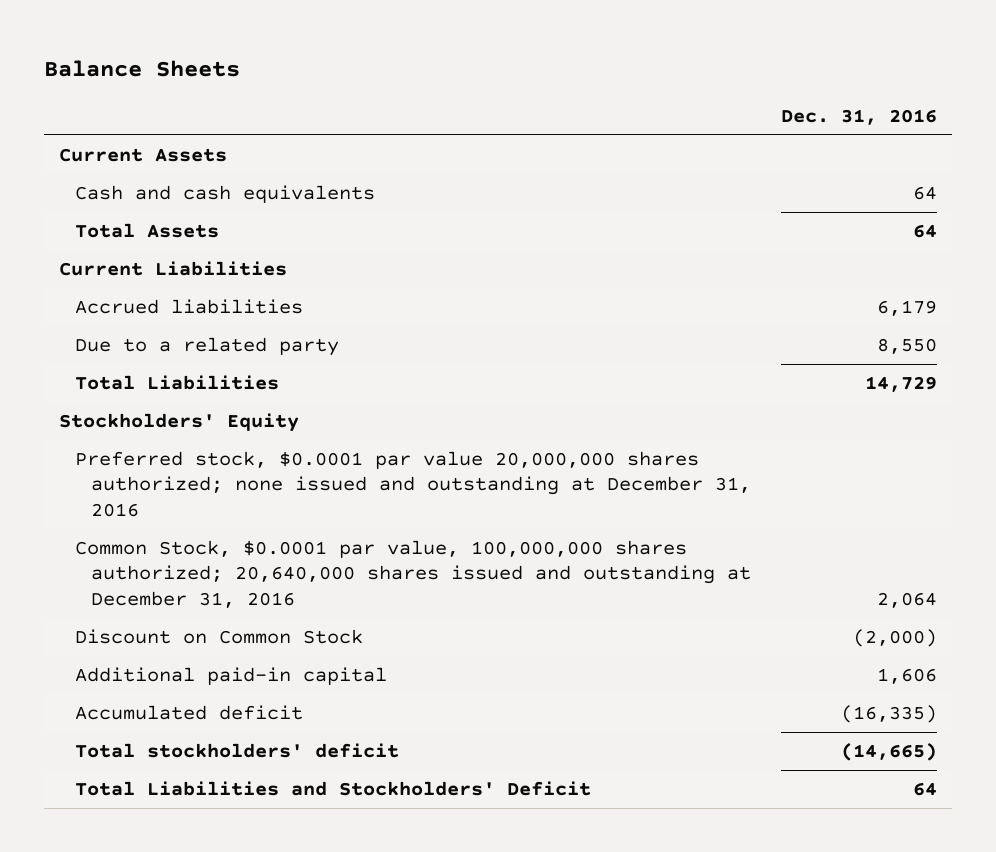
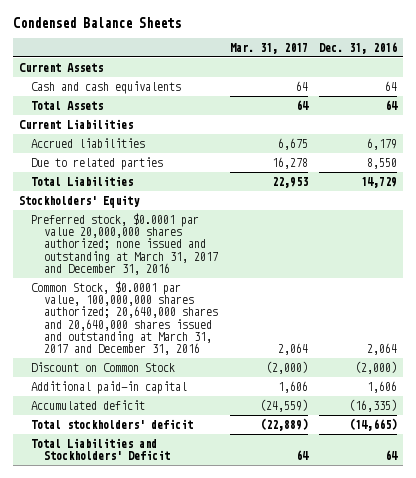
[43,59,240,77] Balance Sheets -> [12,17,181,29] Condensed Balance Sheets
none -> [229,42,308,54] Mar. 31, 2017
[74,337,339,357] Due to a related party -> [31,157,164,171] Due to related parties
[74,451,751,517] Preferred stock, $0.0001 par value 20,000,000 shares authorized; none issued and outstanding at December 31, 2016 -> [31,213,218,275] Preferred stock, $0.0001 par value 20,000,000 shares authorized; none issued and outstanding at March 31, 2017 and December 31, 2016
[74,540,751,608] Common Stock, $0.0001 par value, 100,000,000 shares authorized; 20,640,000 shares issued and outstanding at December 31, 2016 -> [31,281,218,356] Common Stock, $0.0001 par value, 100,000,000 shares authorized; 20,640,000 shares and 20,640,000 shares issued and outstanding at March 31, 2017 and December 31, 2016

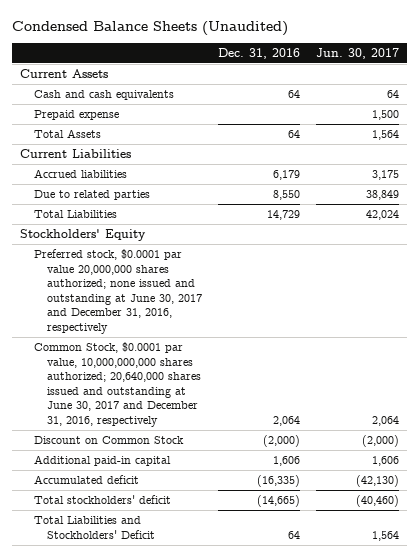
[12,17,181,29] Condensed Balance Sheets -> [12,20,289,36] Condensed Balance Sheets (Unaudited)
[229,42,308,54] Mar. 31, 2017 -> none
none -> [316,47,400,59] Jun. 30, 2017
none -> [33,110,119,121] Prepaid expense
[31,213,218,275] Preferred stock, $0.0001 par value 20,000,000 shares authorized; none issued and outstanding at March 31, 2017 and December 31, 2016 -> [33,249,203,334] Preferred stock, $0.0001 par value 20,000,000 shares authorized; none issued and outstanding at June 30, 2017 and December 31, 2016, respectively
[31,281,218,356] Common Stock, $0.0001 par value, 100,000,000 shares authorized; 20,640,000 shares and 20,640,000 shares issued and outstanding at March 31, 2017 and December 31, 2016 -> [33,342,202,427] Common Stock, $0.0001 par value, 10,000,000,000 shares authorized; 20,640,000 shares issued and outstanding at June 30, 2017 and December 31, 2016, respectively

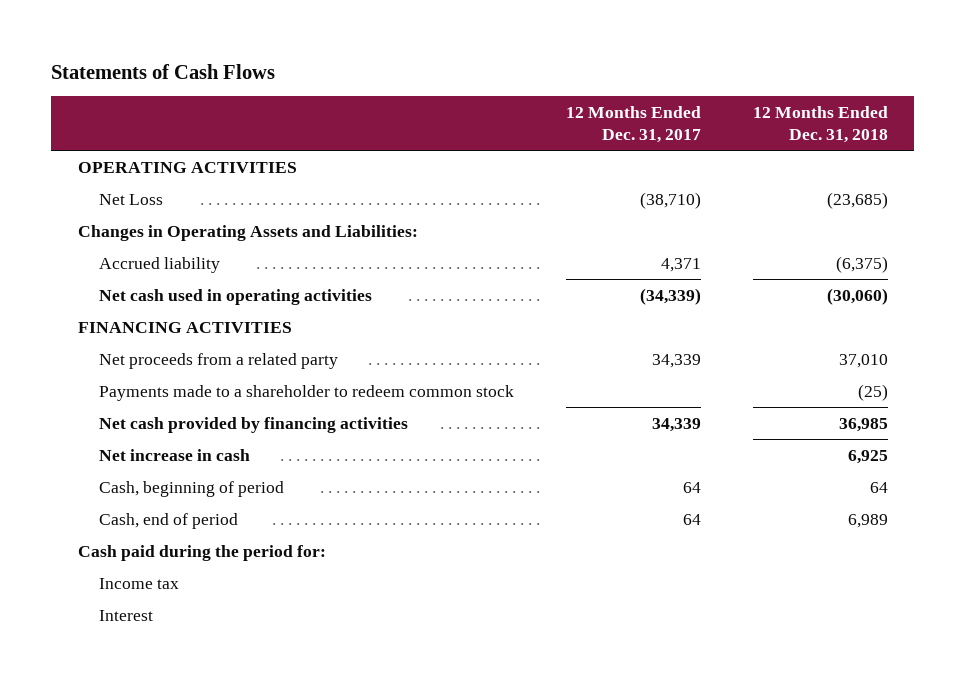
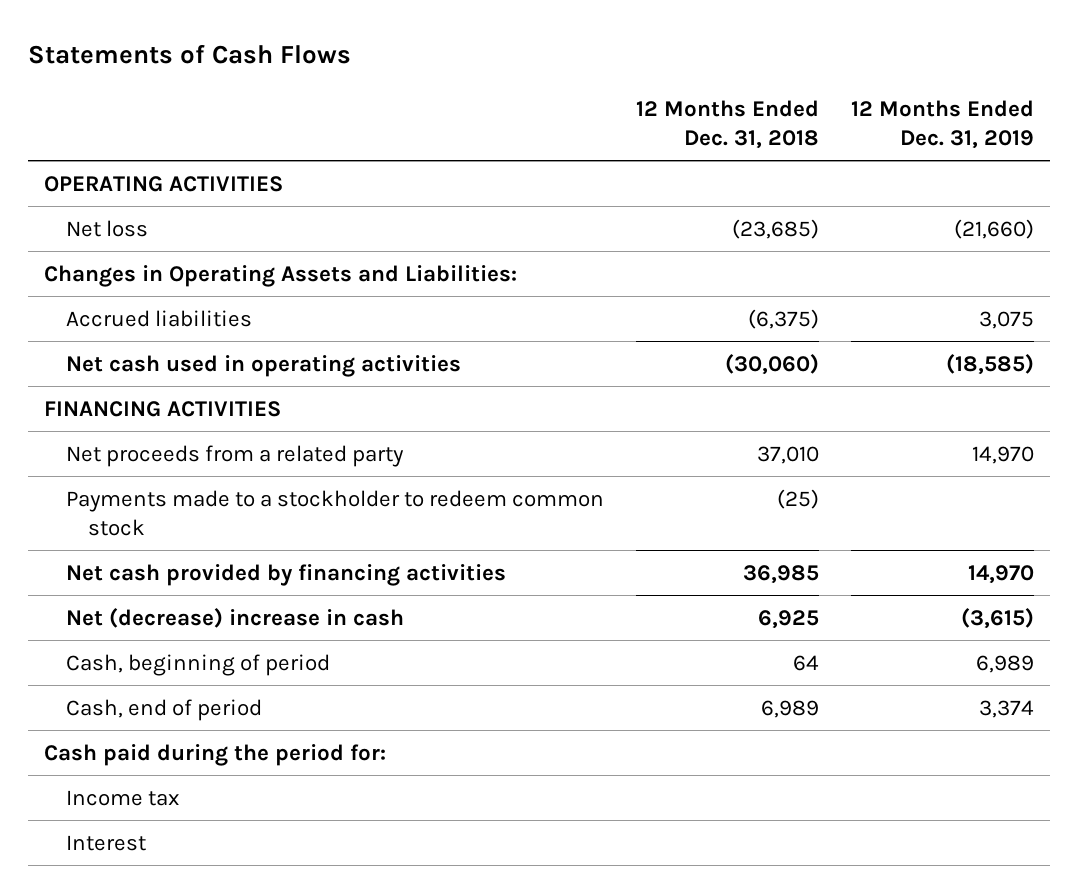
[566,106,702,143] 12 Months Ended Dec. 31, 2017 -> none
none -> [850,99,1034,149] 12 Months Ended Dec. 31, 2019
[98,193,163,205] Net Loss -> [66,219,149,237] Net loss
[98,256,220,273] Accrued liability -> [66,309,253,327] Accrued liabilities
[98,384,514,401] Payments made to a shareholder to redeem common stock -> [66,489,605,536] Payments made to a stockholder to redeem common stock
[98,448,250,461] Net increase in cash -> [66,607,405,628] Net (decrease) increase in cash

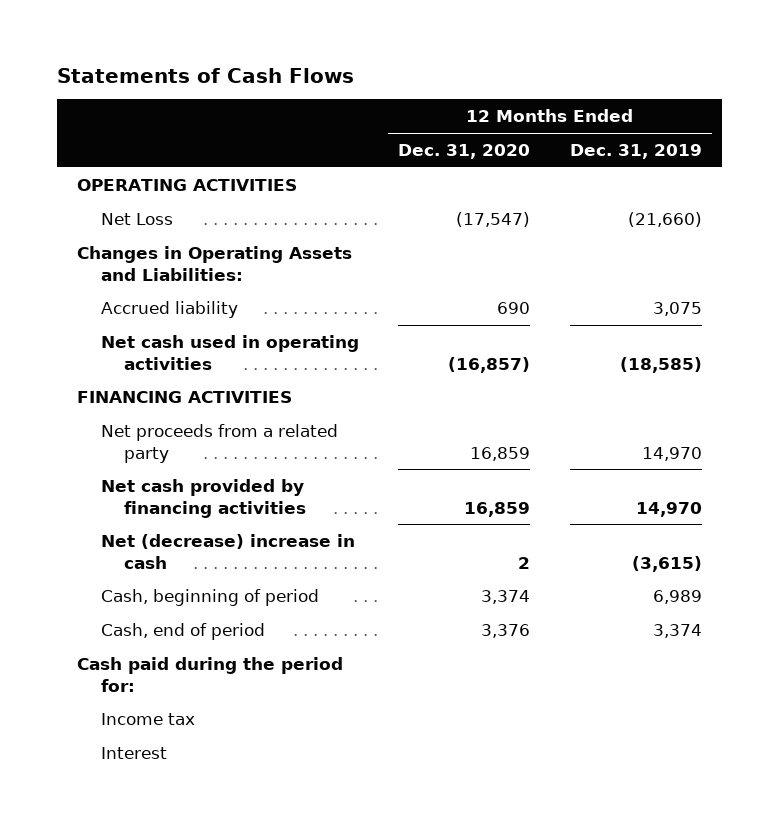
[635,99,819,149] 12 Months Ended Dec. 31, 2018 -> none
none -> [398,144,531,160] Dec. 31, 2020
[66,219,149,237] Net loss -> [100,212,173,225] Net Loss
[66,309,253,327] Accrued liabilities -> [100,300,238,318] Accrued liability
[66,489,605,536] Payments made to a stockholder to redeem common stock -> none

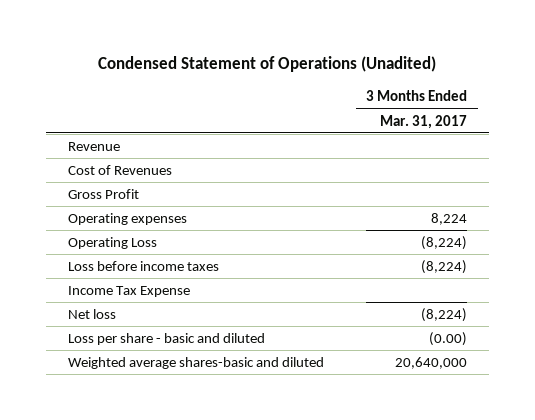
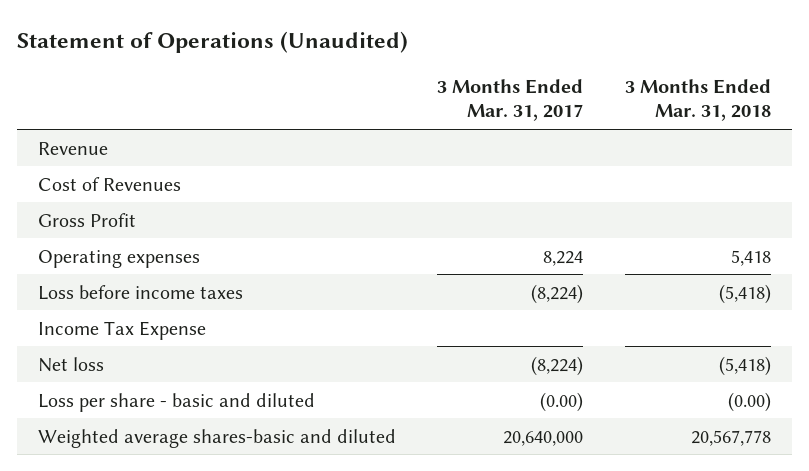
[98,56,437,73] Condensed Statement of Operations (Unadited) -> [17,31,409,54] Statement of Operations (Unaudited)
none -> [624,78,771,122] 3 Months Ended Mar. 31, 2018
[67,236,157,249] Operating Loss -> none

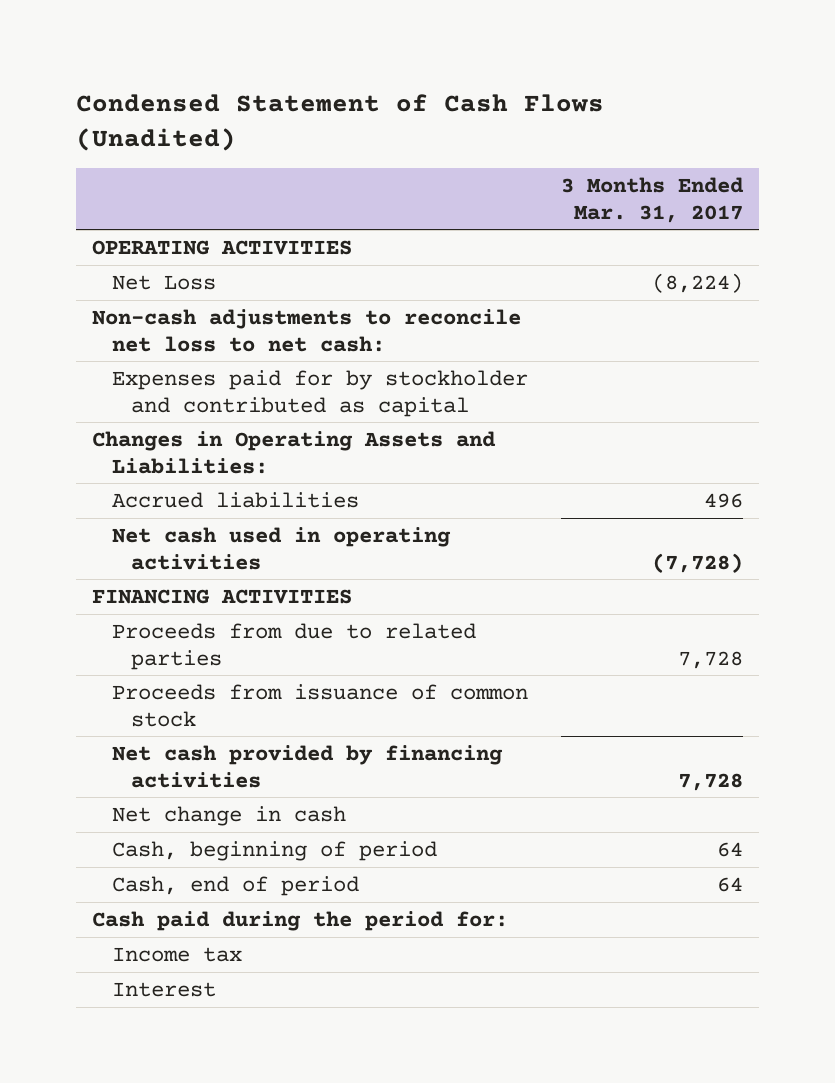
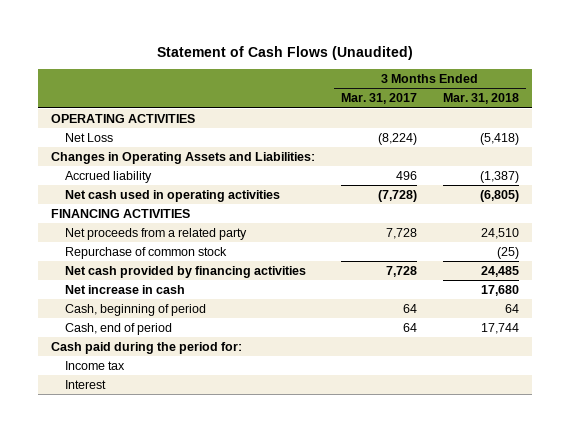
[75,93,604,151] Condensed Statement of Cash Flows (Unadited) -> [157,45,414,60] Statement of Cash Flows (Unaudited)
none -> [443,93,520,105] Mar. 31, 2018
[92,308,522,352] Non-cash adjustments to reconcile net loss to net cash: -> none
[111,369,528,417] Expenses paid for by stockholder and contributed as capital -> none
[111,491,359,508] Accrued liabilities -> [64,170,152,183] Accrued liability
[111,683,528,727] Proceeds from issuance of common stock -> none
[111,622,476,670] Proceeds from due to related parties -> [64,227,247,240] Net proceeds from a related party
none -> [64,246,227,259] Repurchase of common stock
[111,805,346,826] Net change in cash -> [64,284,185,294] Net increase in cash

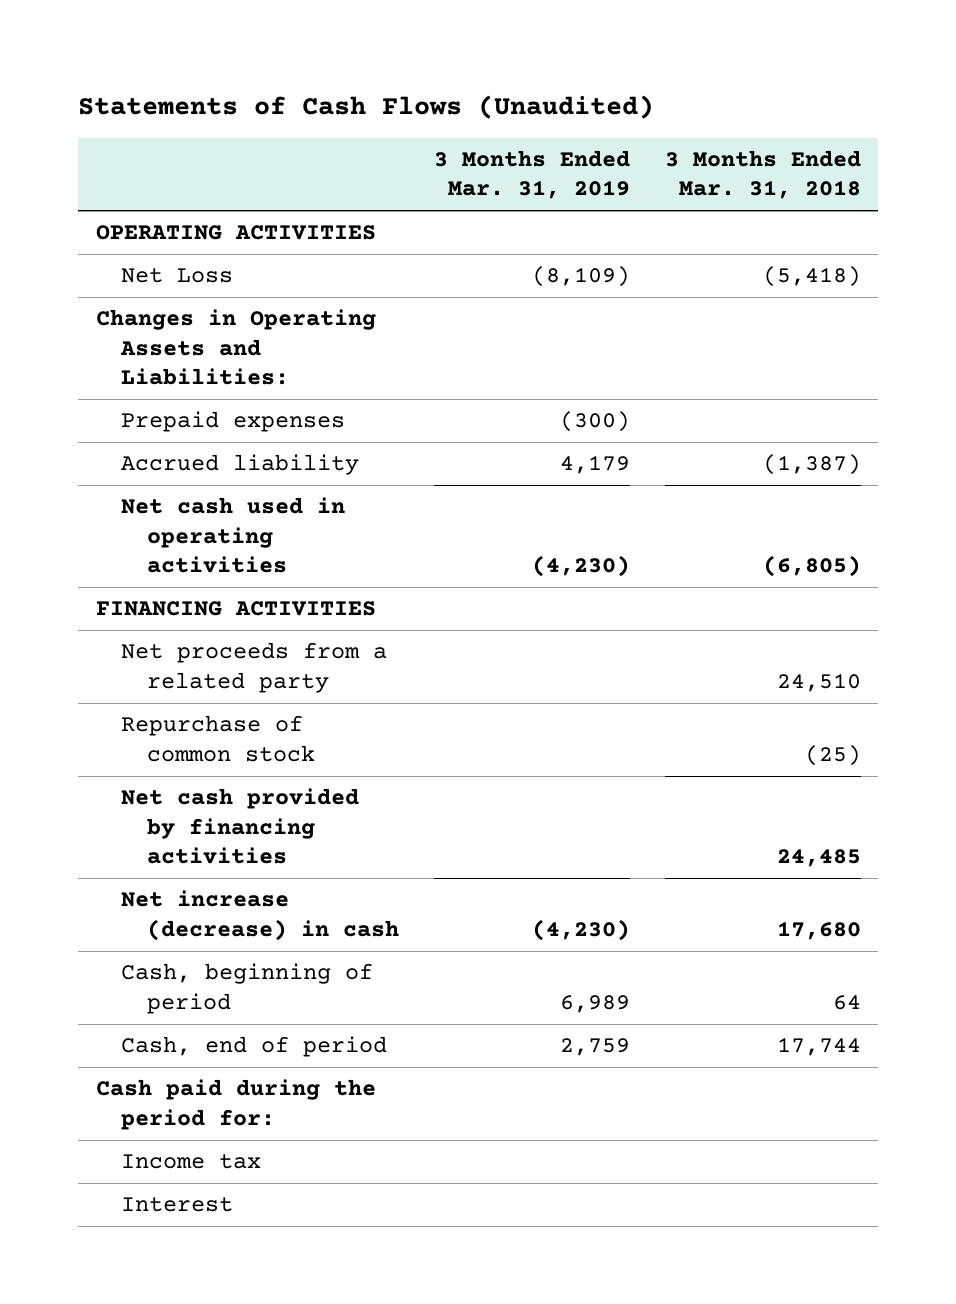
[157,45,414,60] Statement of Cash Flows (Unaudited) -> [78,95,655,120] Statements of Cash Flows (Unaudited)
[341,93,418,105] Mar. 31, 2017 -> none
none -> [433,149,630,200] 3 Months Ended Mar. 31, 2019
none -> [121,411,346,433] Prepaid expenses
[64,284,185,294] Net increase in cash -> [121,890,400,941] Net increase (decrease) in cash

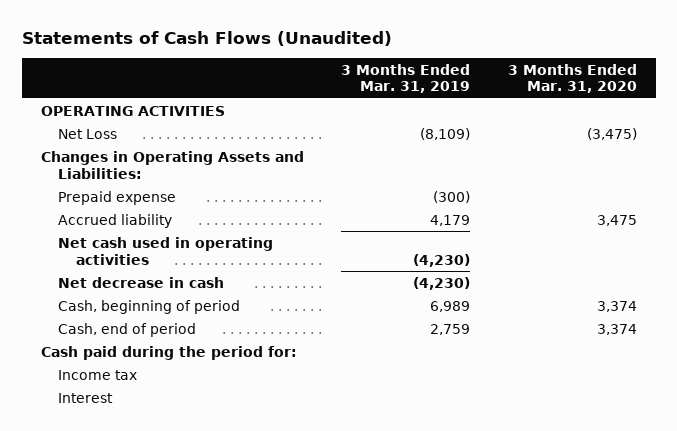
[664,149,861,200] 3 Months Ended Mar. 31, 2018 -> none
none -> [507,63,637,94] 3 Months Ended Mar. 31, 2020
[121,411,346,433] Prepaid expenses -> none
none -> [58,190,177,205] Prepaid expense
[95,601,376,617] FINANCING ACTIVITIES -> none
[121,642,388,693] Net proceeds from a related party -> none
[121,715,316,762] Repurchase of common stock -> none
[121,788,360,865] Net cash provided by financing activities -> none
[121,890,400,941] Net increase (decrease) in cash -> [58,276,225,288] Net decrease in cash

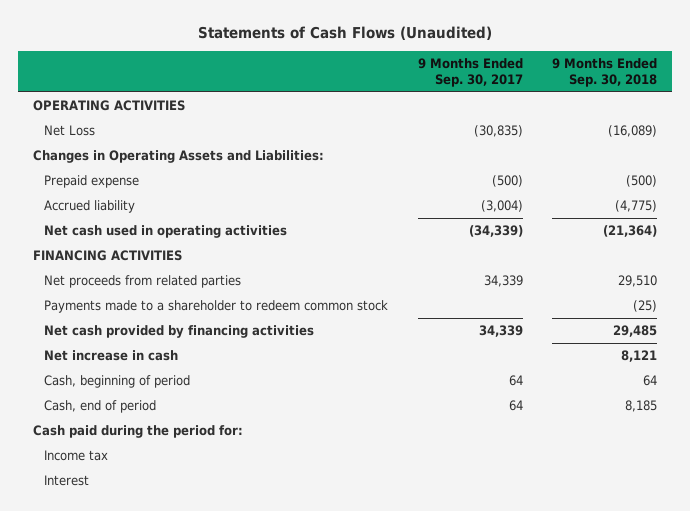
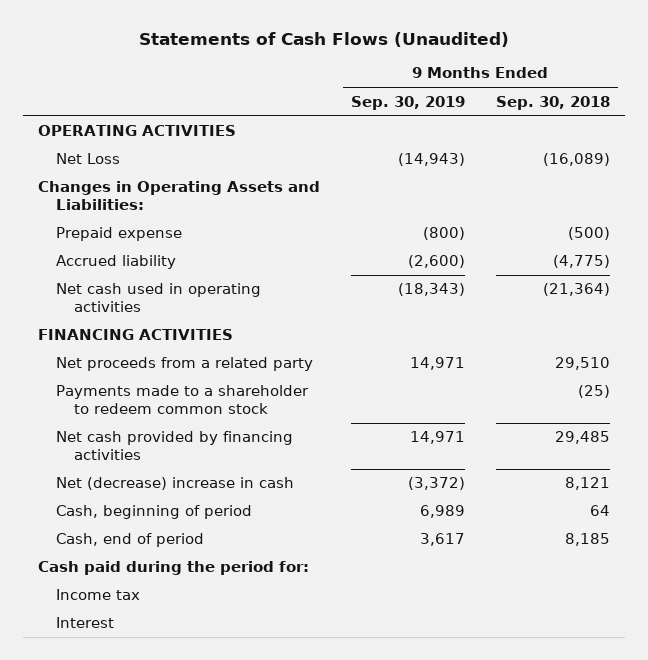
[417,58,523,88] 9 Months Ended Sep. 30, 2017 -> none
none -> [350,95,465,110] Sep. 30, 2019
[44,275,242,289] Net proceeds from related parties -> [56,357,314,372] Net proceeds from a related party
[44,350,179,362] Net increase in cash -> [56,477,295,491] Net (decrease) increase in cash

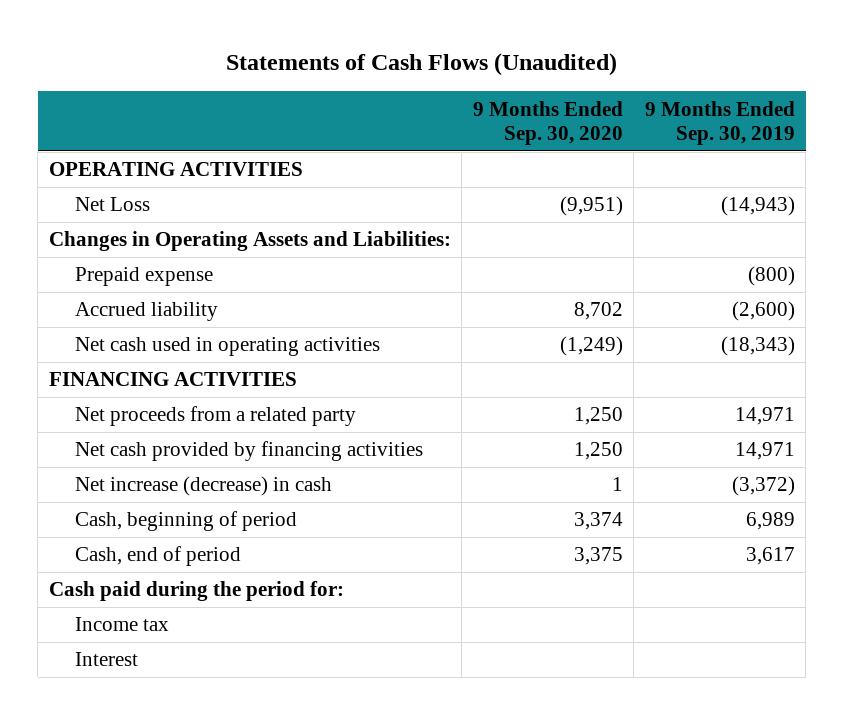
[495,95,610,110] Sep. 30, 2018 -> none
none -> [472,100,623,146] 9 Months Ended Sep. 30, 2020
[56,385,310,414] Payments made to a shareholder to redeem common stock -> none
[56,477,295,491] Net (decrease) increase in cash -> [75,476,333,497] Net increase (decrease) in cash

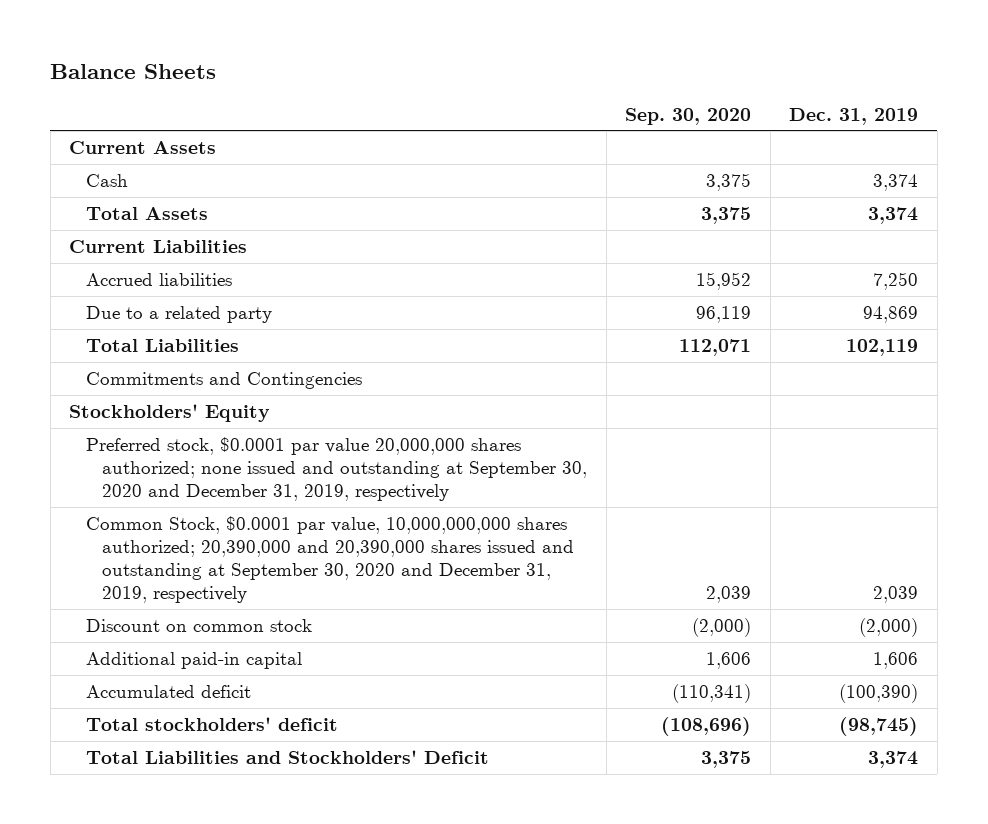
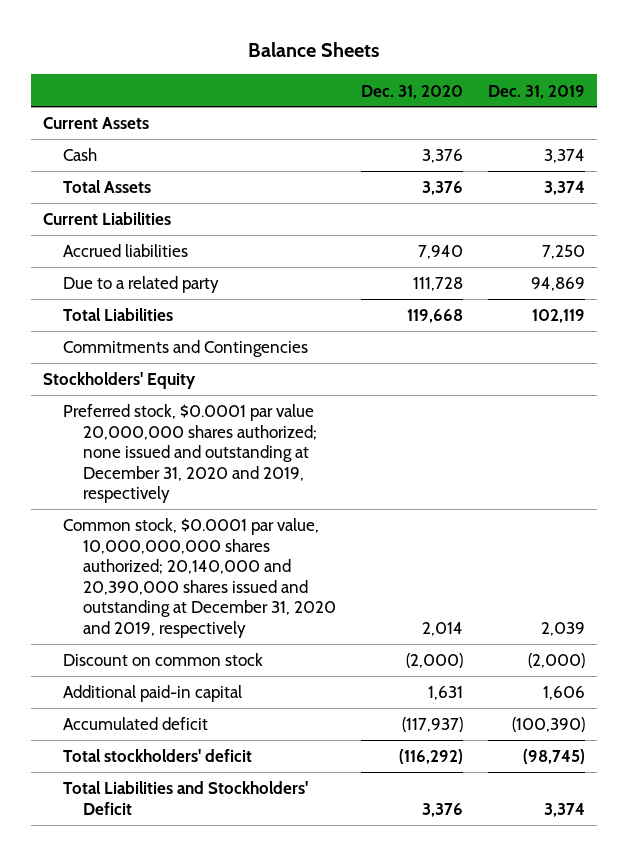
[625,107,752,125] Sep. 30, 2020 -> none
none -> [361,84,464,99] Dec. 31, 2020
[85,436,588,502] Preferred stock, $0.0001 par value 20,000,000 shares authorized; none issued and outstanding at September 30, 2020 and December 31, 2019, respectively -> [63,404,318,504] Preferred stock, $0.0001 par value 20,000,000 shares authorized; none issued and outstanding at December 31, 2020 and 2019, respectively
[85,515,575,604] Common Stock, $0.0001 par value, 10,000,000,000 shares authorized; 20,390,000 and 20,390,000 shares issued and outstanding at September 30, 2020 and December 31, 2019, respectively -> [63,518,337,638] Common stock, $0.0001 par value, 10,000,000,000 shares authorized; 20,140,000 and 20,390,000 shares issued and outstanding at December 31, 2020 and 2019, respectively

